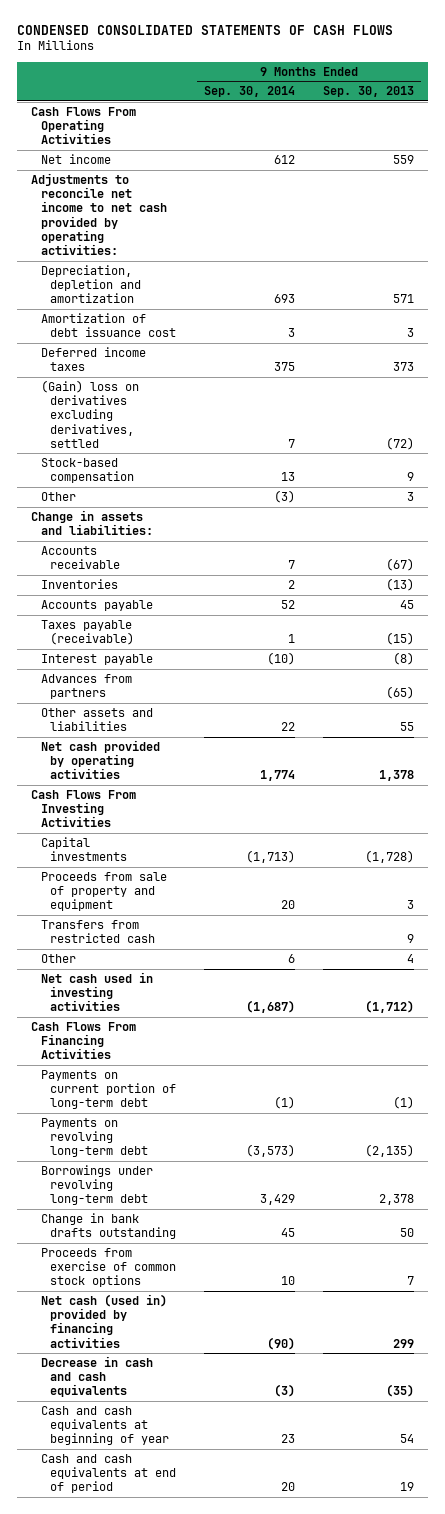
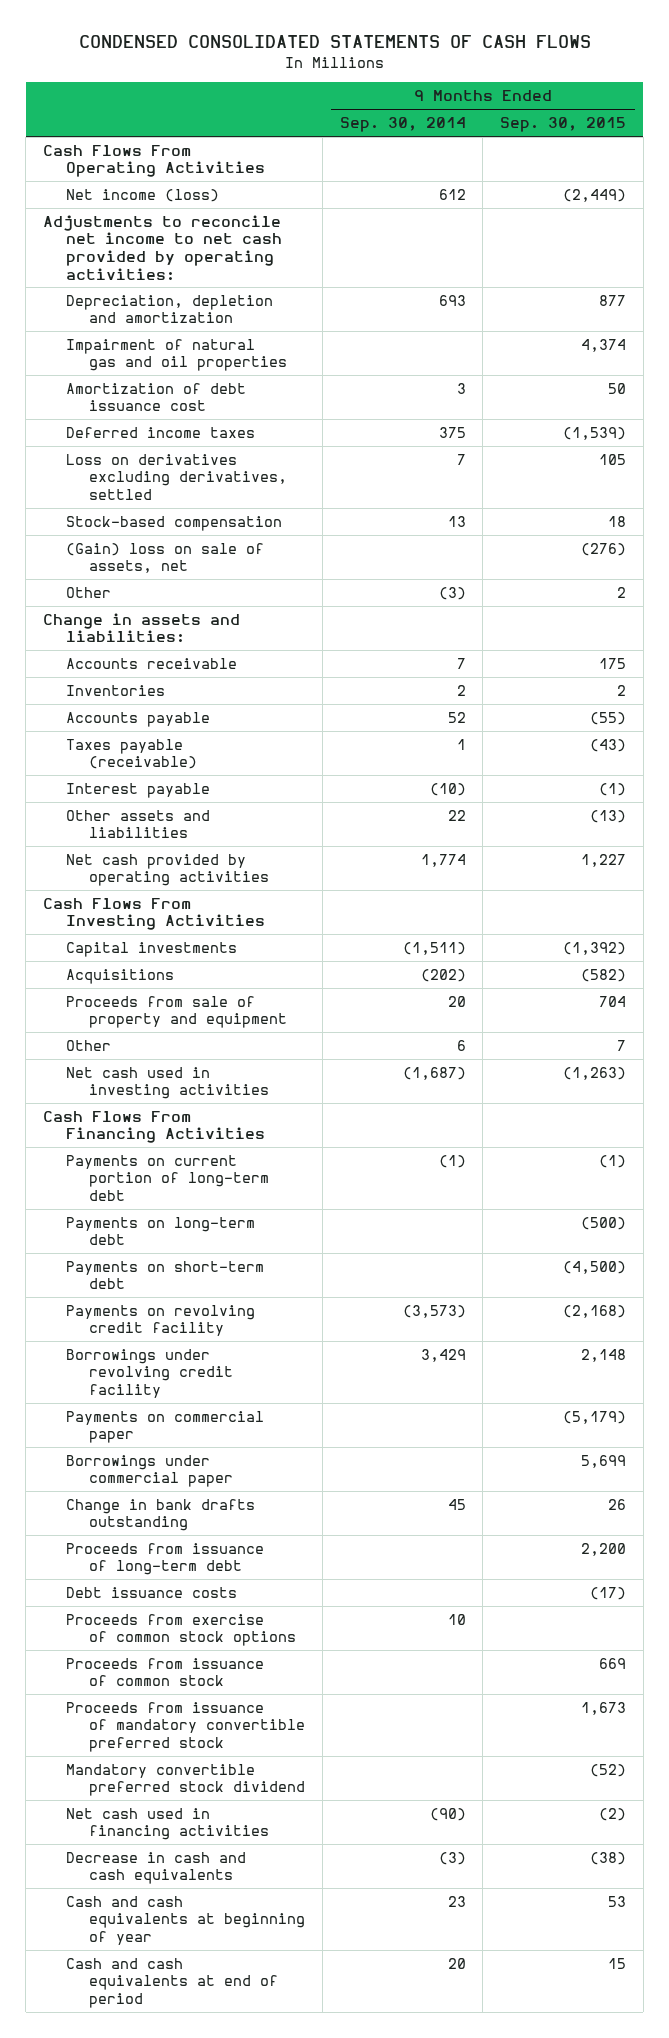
[322,86,414,98] Sep. 30, 2013 -> none
none -> [500,117,627,133] Sep. 30, 2015
[40,153,111,164] Net income -> [66,188,220,202] Net income (loss)
none -> [66,338,288,372] Impairment of natural gas and oil properties
[40,379,139,448] (Gain) loss on derivatives excluding derivatives, settled -> [66,453,288,501] Loss on derivatives excluding derivatives, settled
none -> [66,542,265,574] (Gain) loss on sale of assets, net
[40,673,132,700] Advances from partners -> none
[246,850,296,864] (1,713) -> [402,941,466,955] (1,511)
none -> [66,968,175,984] Acquisitions
[40,919,156,944] Transfers from restricted cash -> none
none -> [66,1216,256,1246] Payments on long-term debt
none -> [66,1260,265,1290] Payments on short-term debt
[40,1117,149,1158] Payments on revolving long-term debt -> [66,1304,256,1337] Payments on revolving credit facility
[40,1164,153,1206] Borrowings under revolving long-term debt -> [66,1348,234,1399] Borrowings under revolving credit facility
none -> [66,1410,265,1444] Payments on commercial paper
none -> [66,1454,234,1488] Borrowings under commercial paper
none -> [66,1542,265,1576] Proceeds from issuance of long-term debt
none -> [66,1586,238,1598] Debt issuance costs
none -> [66,1657,265,1687] Proceeds from issuance of common stock
none -> [66,1701,306,1753] Proceeds from issuance of mandatory convertible preferred stock
none -> [66,1763,306,1797] Mandatory convertible preferred stock dividend
[40,1293,167,1348] Net cash (used in) provided by financing activities -> [66,1807,270,1841] Net cash used in financing activities

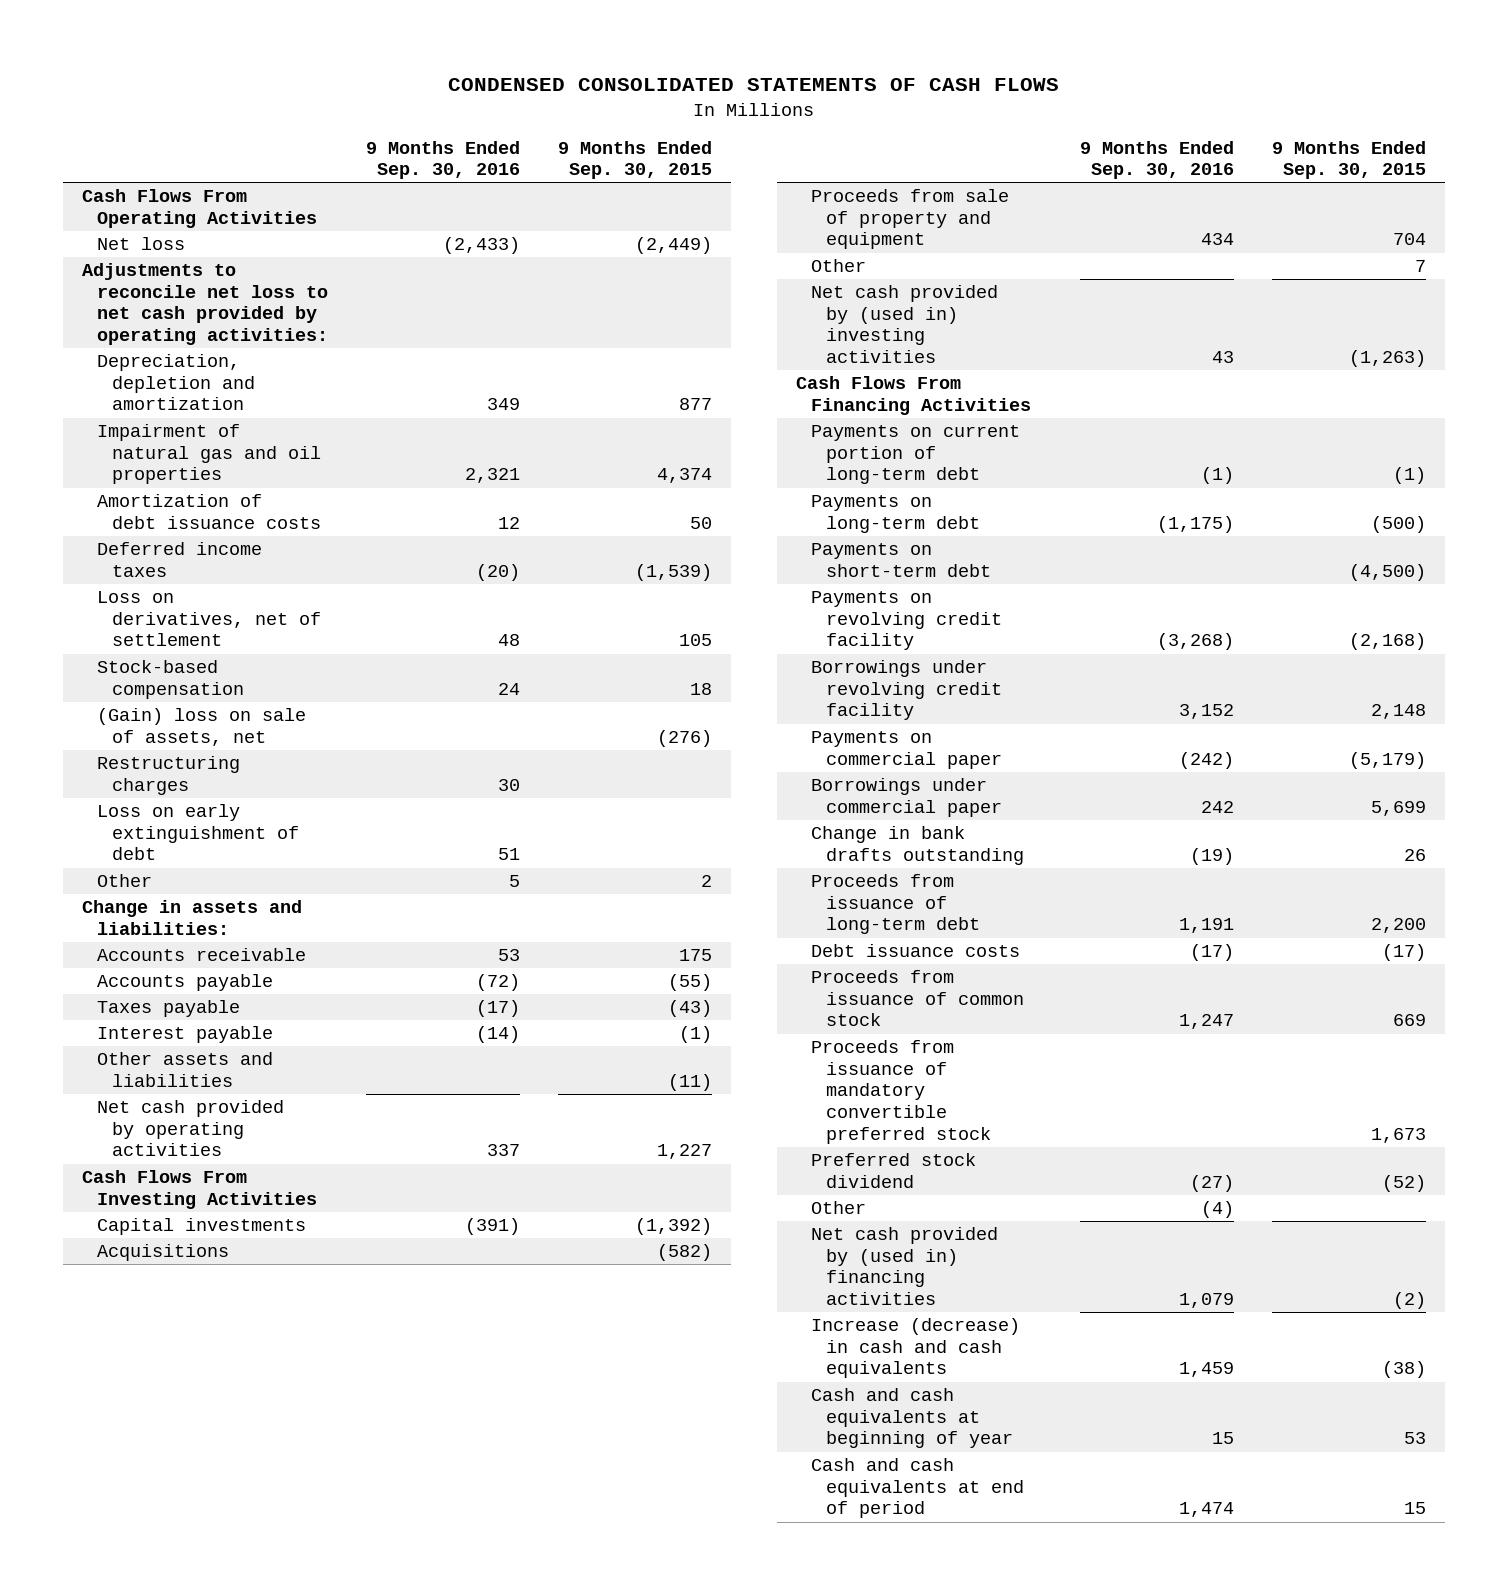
[339,117,466,133] Sep. 30, 2014 -> none
none -> [366,140,521,180] 9 Months Ended Sep. 30, 2016
[66,188,220,202] Net income (loss) -> [97,237,186,251] Net loss
[43,214,283,281] Adjustments to reconcile net income to net cash provided by operating activities: -> [81,263,329,346] Adjustments to reconcile net loss to net cash provided by operating activities:
[66,382,247,412] Amortization of debt issuance cost -> [97,494,322,529] Amortization of debt issuance costs
[66,453,288,501] Loss on derivatives excluding derivatives, settled -> [97,591,322,647] Loss on derivatives, net of settlement
none -> [97,756,241,795] Restructuring charges
none -> [97,804,300,861] Loss on early extinguishment of debt
[66,684,166,696] Inventories -> none
[66,738,198,770] Taxes payable (receivable) -> [97,1000,241,1018] Taxes payable
[590,809,627,823] (13) -> [668,1073,713,1091] (11)
[66,1066,270,1100] Net cash used in investing activities -> [810,285,998,364] Net cash provided by (used in) investing activities
[66,1613,297,1647] Proceeds from exercise of common stock options -> none
[66,1763,306,1797] Mandatory convertible preferred stock dividend -> [810,1153,976,1188] Preferred stock dividend
none -> [810,1201,866,1215] Other
[66,1807,270,1841] Net cash used in financing activities -> [810,1227,998,1306] Net cash provided by (used in) financing activities
[66,1851,247,1885] Decrease in cash and cash equivalents -> [810,1318,1020,1379] Increase (decrease) in cash and cash equivalents

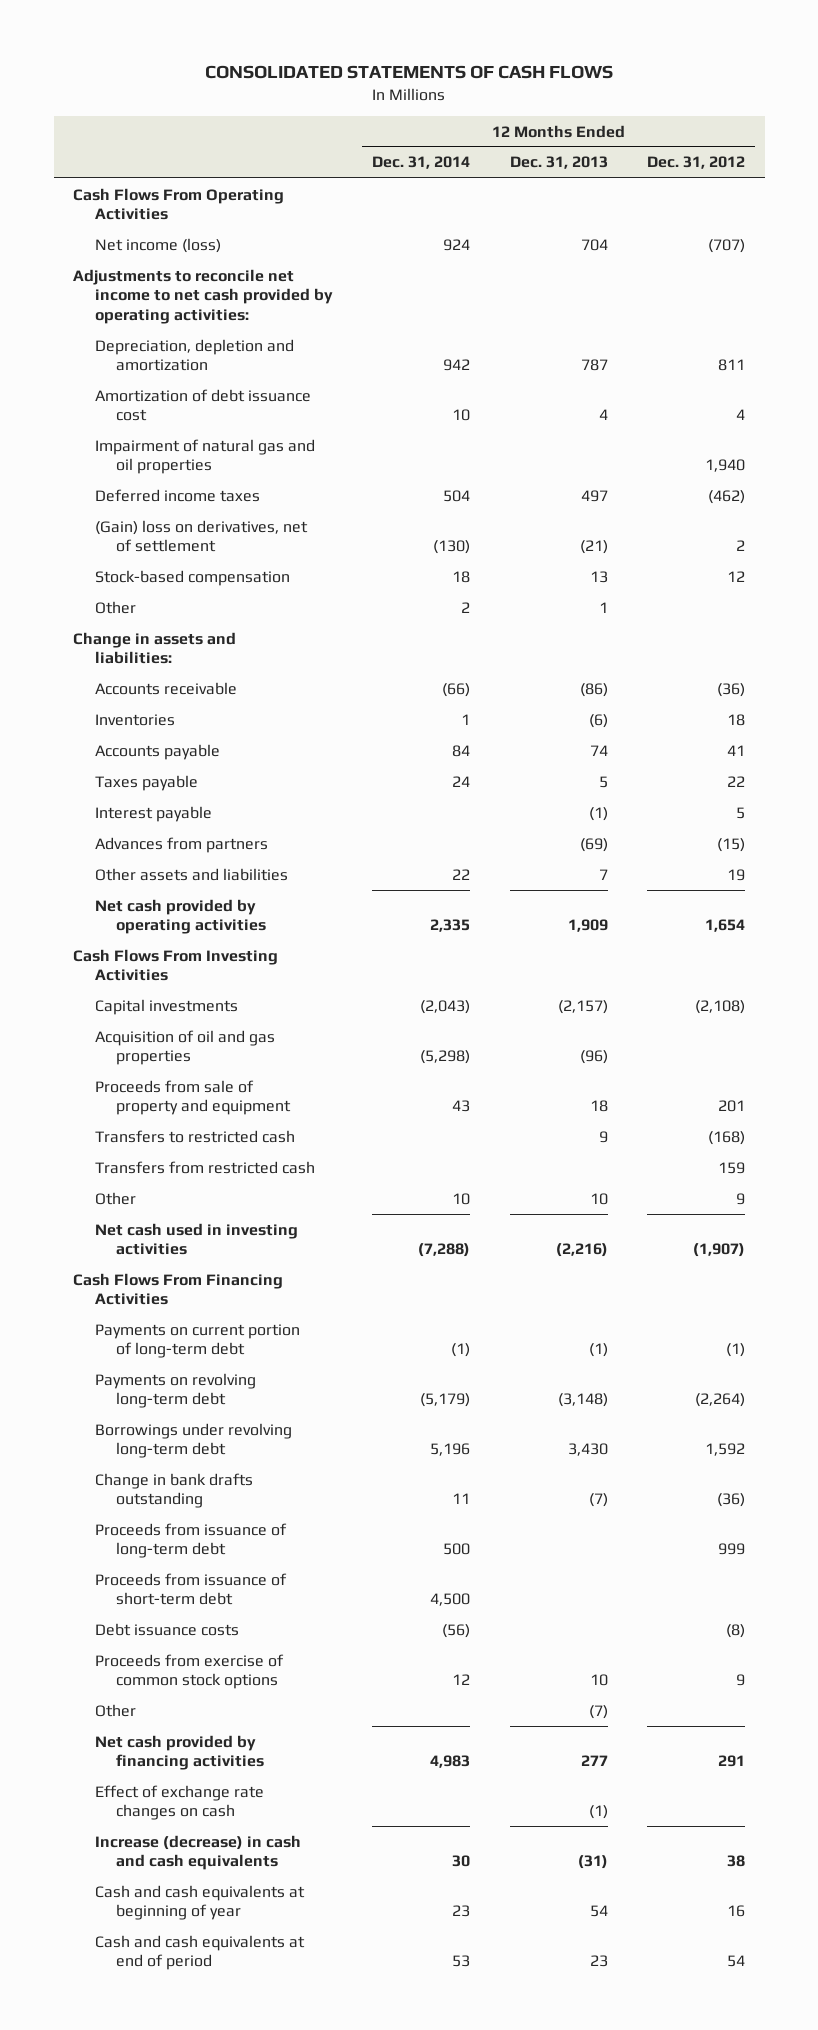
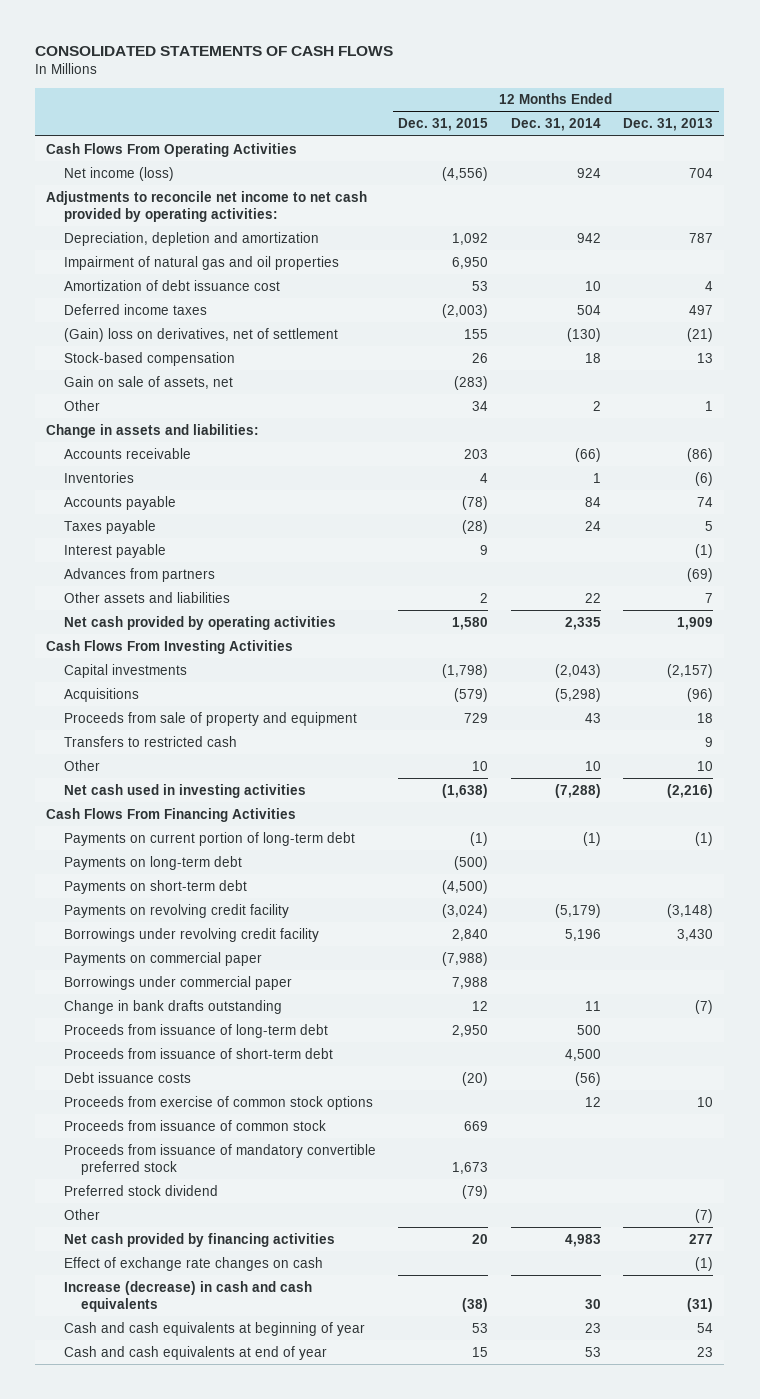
[647,156,746,170] Dec. 31, 2012 -> none
none -> [398,118,489,132] Dec. 31, 2015
[94,388,311,422] Amortization of debt issuance cost -> [63,279,280,291] Amortization of debt issuance cost
none -> [63,375,233,389] Gain on sale of assets, net
[94,1029,275,1066] Acquisition of oil and gas properties -> [63,687,139,702] Acquisitions
[94,1160,315,1174] Transfers from restricted cash -> none
none -> [63,855,242,870] Payments on long-term debt
none -> [63,879,247,894] Payments on short-term debt
[94,1372,256,1409] Payments on revolving long-term debt -> [63,903,289,918] Payments on revolving credit facility
[94,1422,292,1459] Borrowings under revolving long-term debt -> [63,927,319,942] Borrowings under revolving credit facility
none -> [63,951,262,966] Payments on commercial paper
none -> [63,975,292,990] Borrowings under commercial paper
none -> [63,1119,326,1131] Proceeds from issuance of common stock
none -> [63,1143,376,1175] Proceeds from issuance of mandatory convertible preferred stock
none -> [63,1184,218,1196] Preferred stock dividend
[94,1934,305,1971] Cash and cash equivalents at end of period -> [63,1345,327,1360] Cash and cash equivalents at end of year

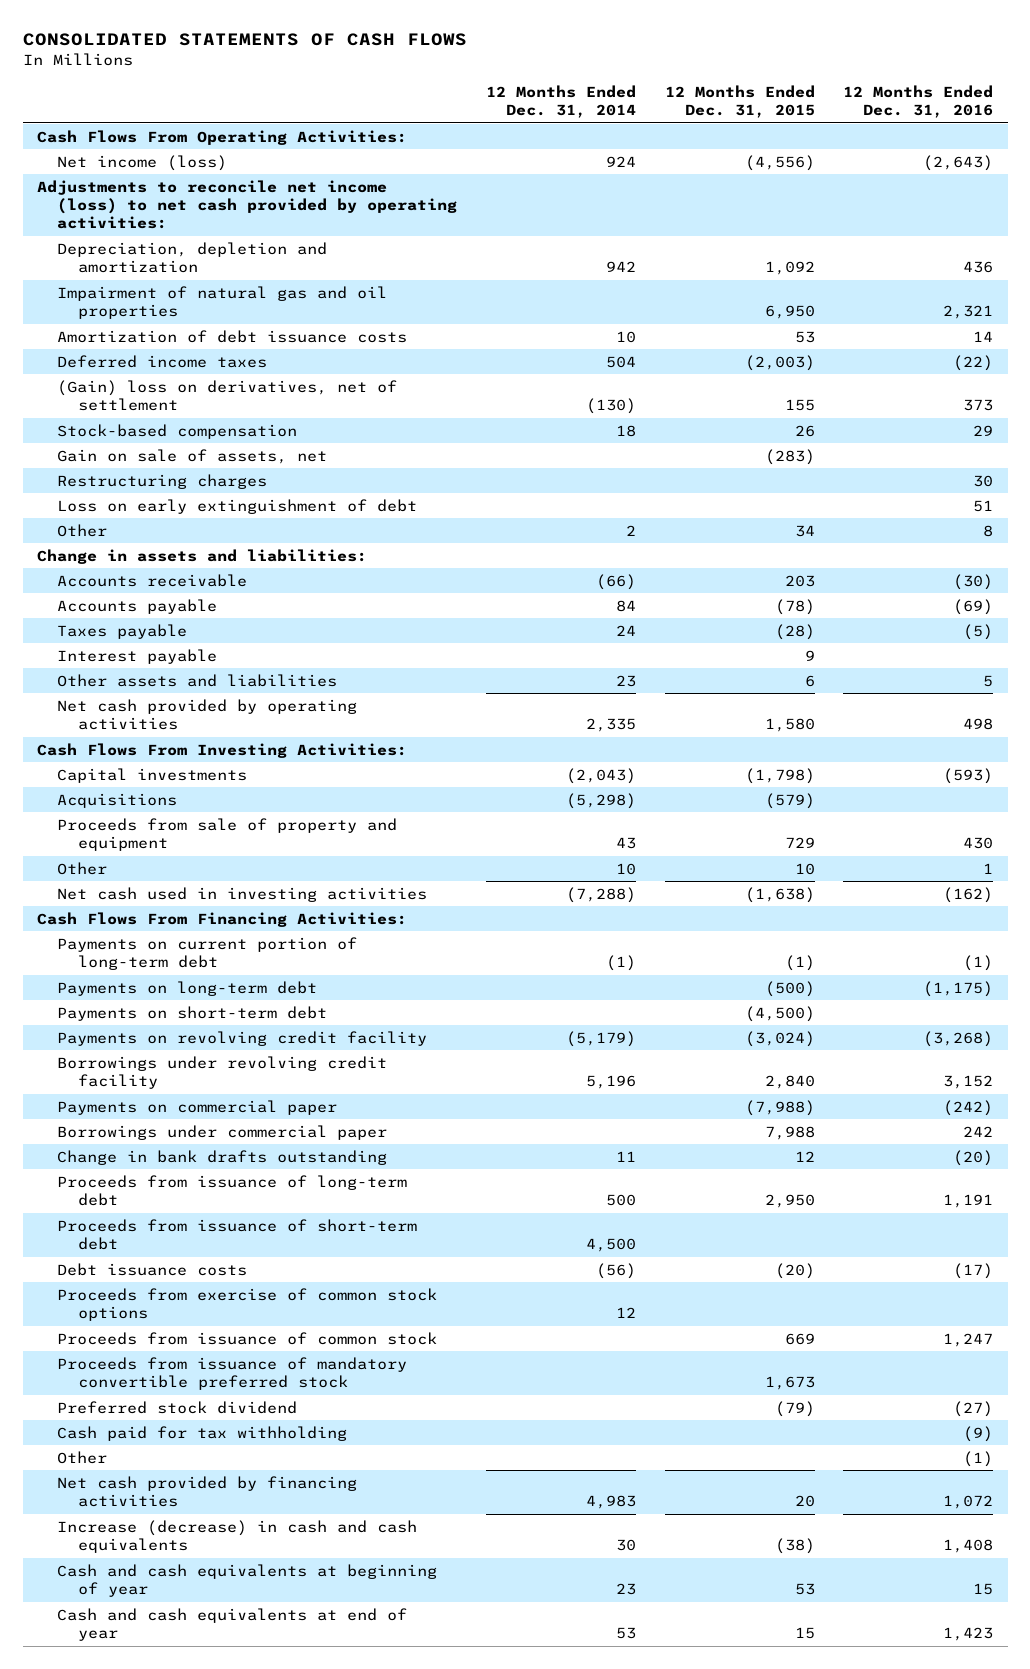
[623,118,714,132] Dec. 31, 2013 -> none
none -> [843,85,994,119] 12 Months Ended Dec. 31, 2016
[46,142,298,157] Cash Flows From Operating Activities -> [37,129,408,145] Cash Flows From Operating Activities:
[46,190,368,222] Adjustments to reconcile net income to net cash provided by operating activities: -> [37,179,458,230] Adjustments to reconcile net income (loss) to net cash provided by operating activities:
[63,279,280,291] Amortization of debt issuance cost -> [57,329,408,343] Amortization of debt issuance costs
none -> [57,473,268,489] Restructuring charges
none -> [57,498,418,514] Loss on early extinguishment of debt
[63,471,134,483] Inventories -> none
[63,567,215,582] Advances from partners -> none
[480,592,489,603] 2 -> [804,674,815,687] 6
[584,592,601,603] 22 -> [616,674,637,687] 23
[46,639,294,654] Cash Flows From Investing Activities -> [37,742,408,758] Cash Flows From Investing Activities:
[63,735,237,747] Transfers to restricted cash -> none
[46,807,297,822] Cash Flows From Financing Activities -> [37,911,408,927] Cash Flows From Financing Activities:
none -> [57,1425,348,1441] Cash paid for tax withholding
[63,1256,323,1271] Effect of exchange rate changes on cash -> none

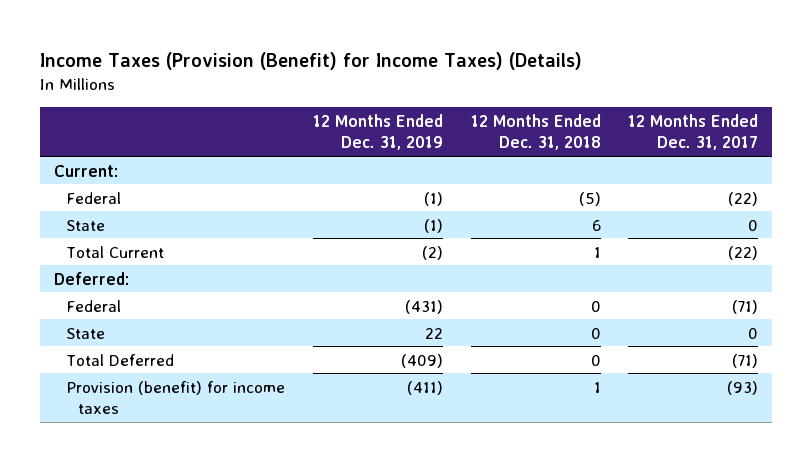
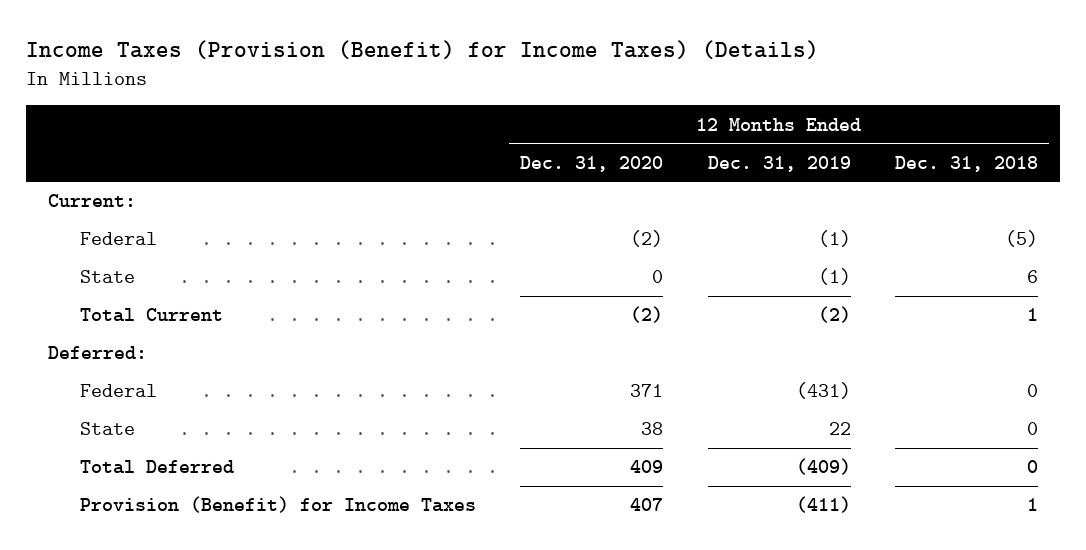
[628,113,759,151] 12 Months Ended Dec. 31, 2017 -> none
none -> [520,155,664,172] Dec. 31, 2020
[66,380,286,415] Provision (benefit) for income taxes -> [79,496,476,514] Provision (Benefit) for Income Taxes

